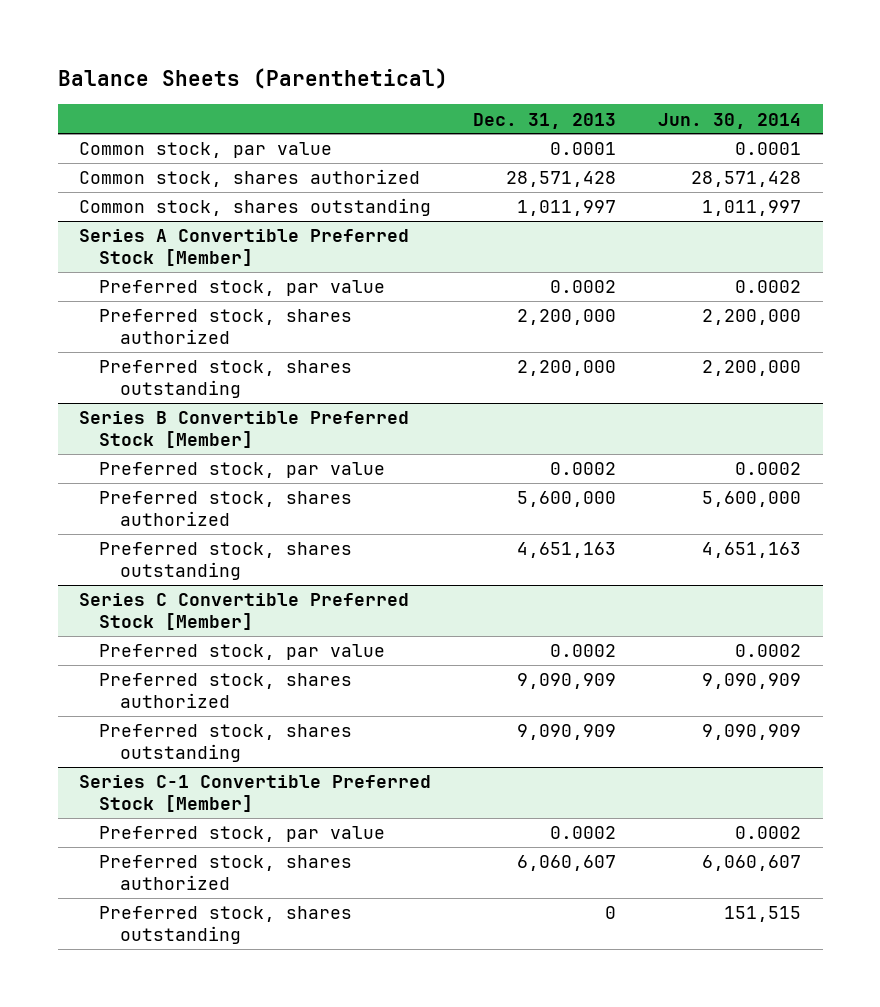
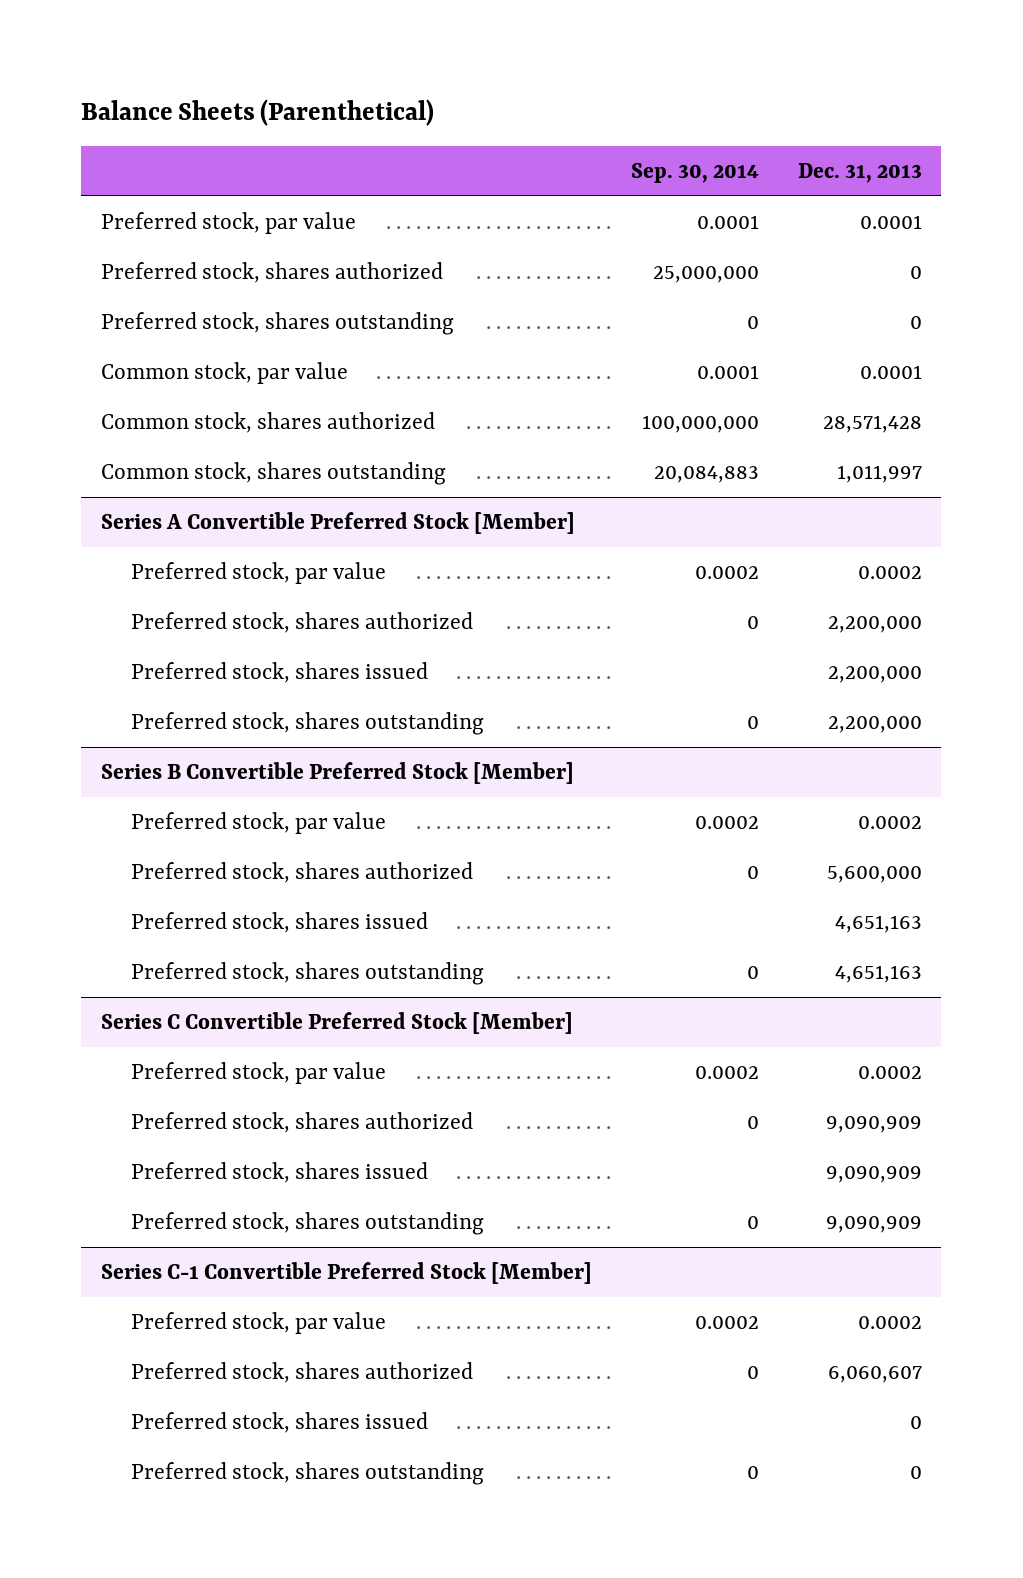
[658,112,802,129] Jun. 30, 2014 -> none
none -> [630,162,759,183] Sep. 30, 2014
none -> [100,212,356,235] Preferred stock, par value
none -> [100,262,443,284] Preferred stock, shares authorized
none -> [100,312,454,336] Preferred stock, shares outstanding
none -> [130,662,428,684] Preferred stock, shares issued
none -> [130,912,428,934] Preferred stock, shares issued
none -> [130,1162,428,1184] Preferred stock, shares issued
none -> [130,1412,428,1434] Preferred stock, shares issued

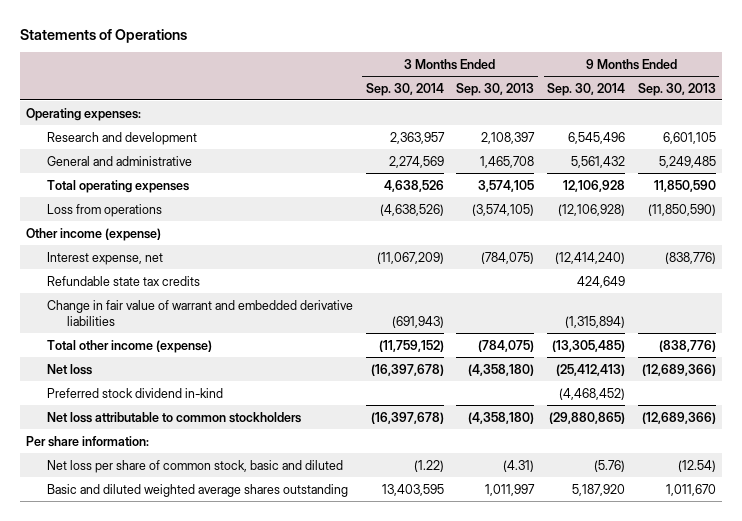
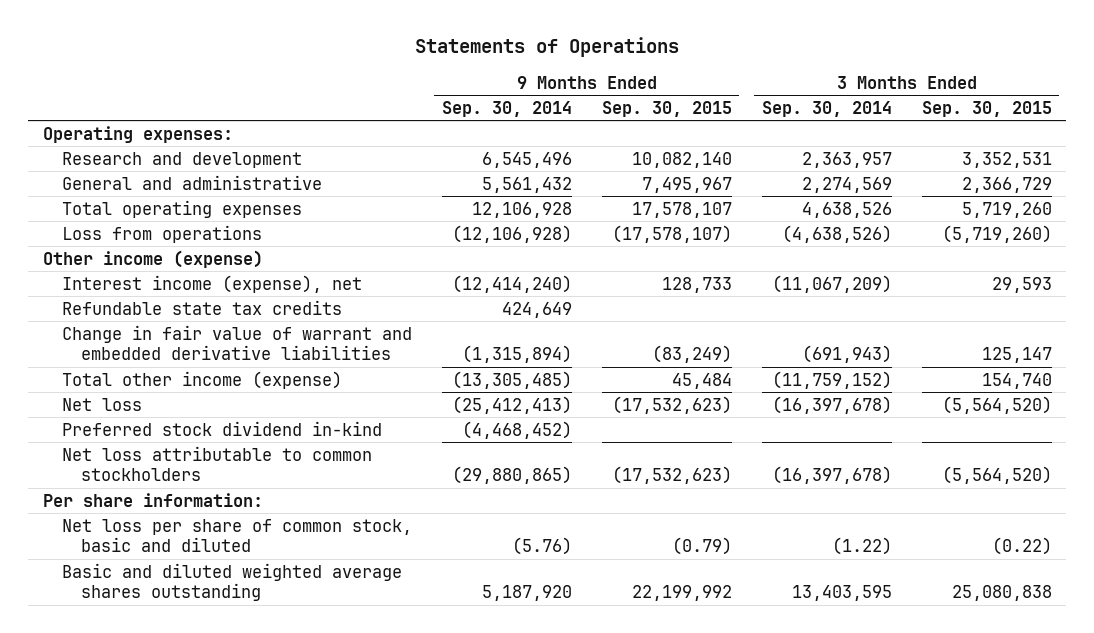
[456,82,535,96] Sep. 30, 2013 -> none
[638,82,717,96] Sep. 30, 2013 -> none
none -> [601,100,732,117] Sep. 30, 2015
none -> [921,100,1052,117] Sep. 30, 2015
[46,251,163,265] Interest expense, net -> [61,274,362,293] Interest income (expense), net

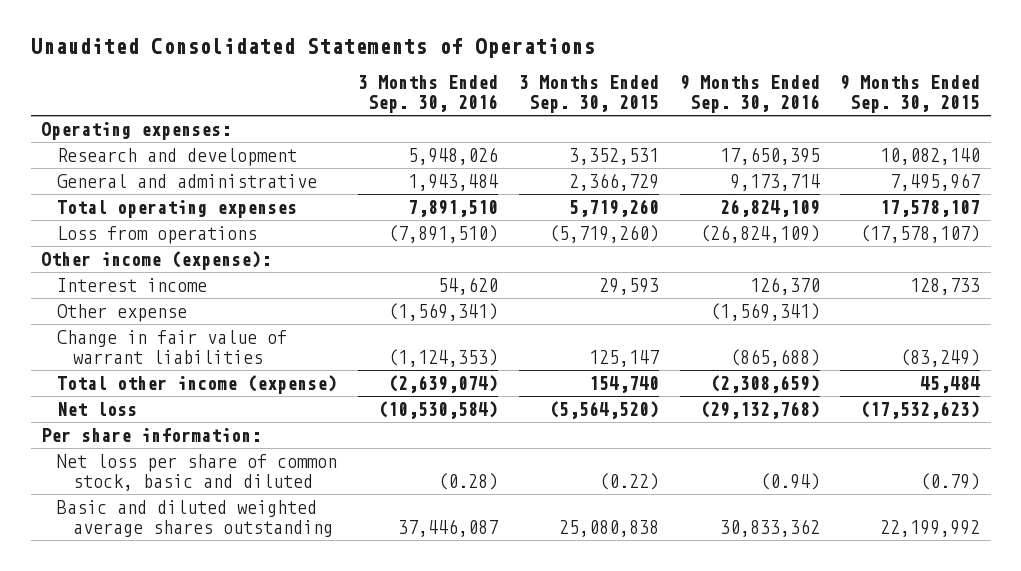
[415,37,680,58] Statements of Operations -> [30,37,595,58] Unaudited Consolidated Statements of Operations
[441,100,572,117] Sep. 30, 2014 -> none
[761,100,892,117] Sep. 30, 2014 -> none
none -> [357,75,498,113] 3 Months Ended Sep. 30, 2016
none -> [679,75,820,113] 9 Months Ended Sep. 30, 2016
[61,299,342,315] Refundable state tax credits -> none
[42,249,263,268] Other income (expense) -> [40,251,271,271] Other income (expense):
[61,274,362,293] Interest income (expense), net -> [56,278,207,293] Interest income
none -> [56,304,187,323] Other expense
[61,324,412,361] Change in fair value of warrant and embedded derivative liabilities -> [56,330,287,364] Change in fair value of warrant liabilities
[61,420,382,436] Preferred stock dividend in-kind -> none
[61,445,372,482] Net loss attributable to common stockholders -> none

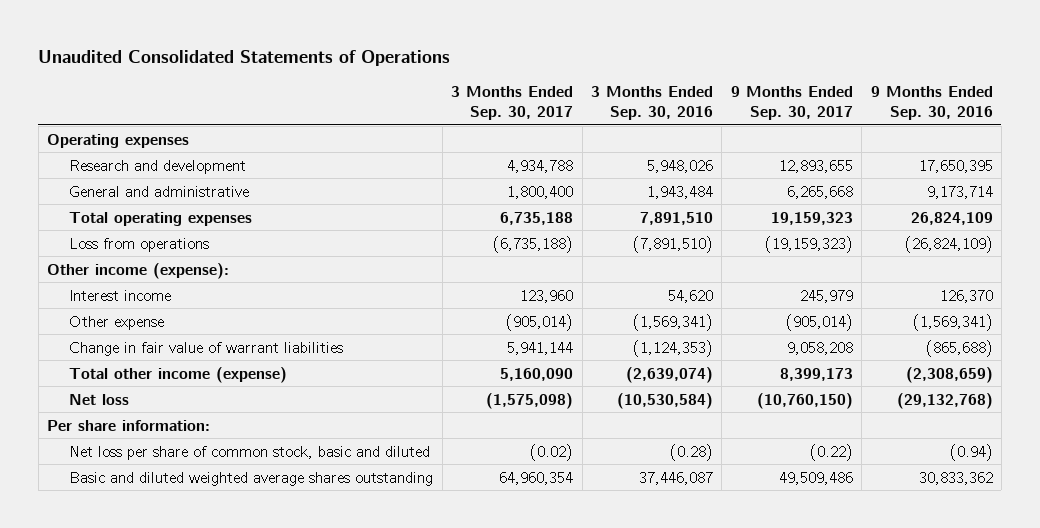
[518,75,659,113] 3 Months Ended Sep. 30, 2015 -> none
[840,75,981,113] 9 Months Ended Sep. 30, 2015 -> none
none -> [451,85,574,120] 3 Months Ended Sep. 30, 2017
none -> [730,85,853,120] 9 Months Ended Sep. 30, 2017
[40,122,231,141] Operating expenses: -> [47,133,190,148] Operating expenses

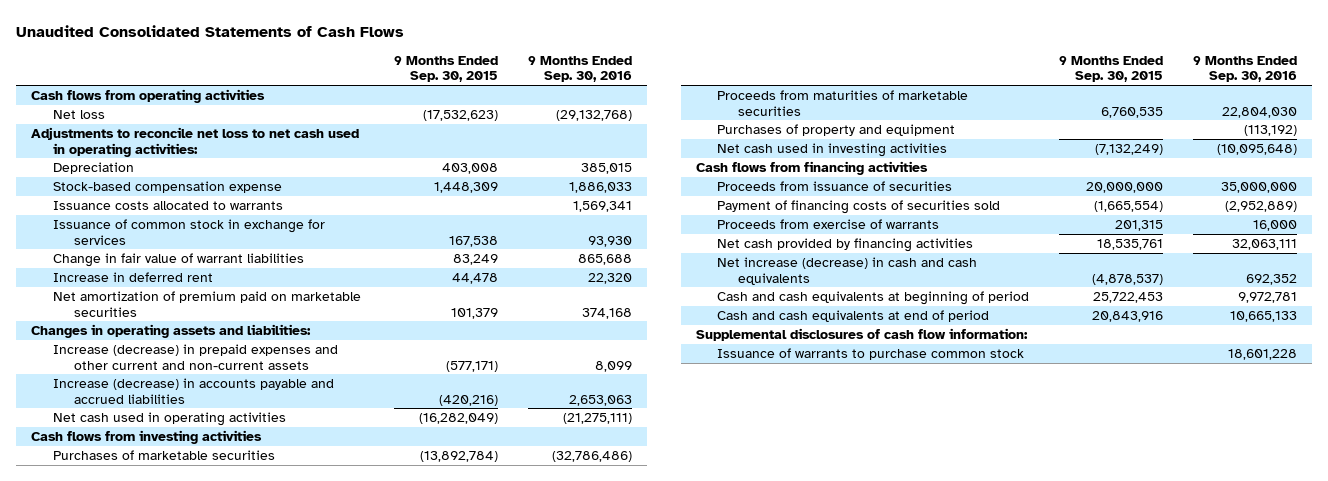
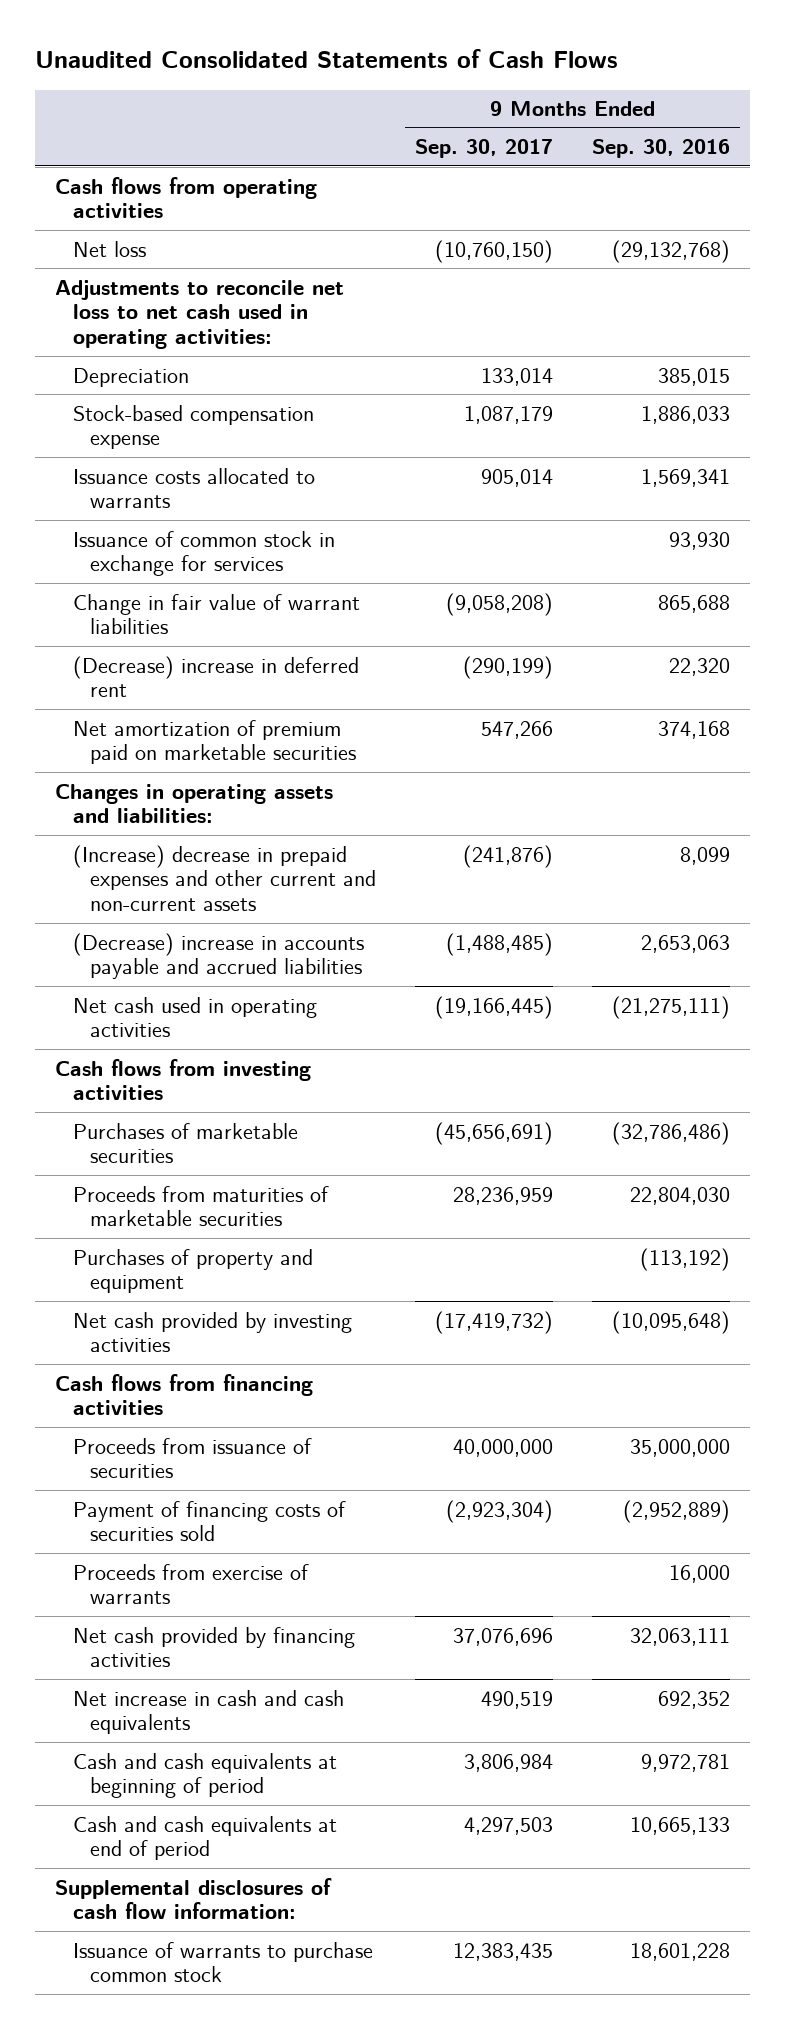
[394,55,499,83] 9 Months Ended Sep. 30, 2015 -> none
none -> [415,139,554,159] Sep. 30, 2017
[52,272,213,283] Increase in deferred rent -> [72,655,359,698] (Decrease) increase in deferred rent
[52,344,338,370] Increase (decrease) in prepaid expenses and other current and non-current assets -> [72,844,377,912] (Increase) decrease in prepaid expenses and other current and non-current assets
[52,378,334,404] Increase (decrease) in accounts payable and accrued liabilities -> [72,932,364,980] (Decrease) increase in accounts payable and accrued liabilities
[716,143,947,158] Net cash used in investing activities -> [72,1311,352,1353] Net cash provided by investing activities
[716,257,977,285] Net increase (decrease) in cash and cash equivalents -> [72,1689,344,1735] Net increase in cash and cash equivalents

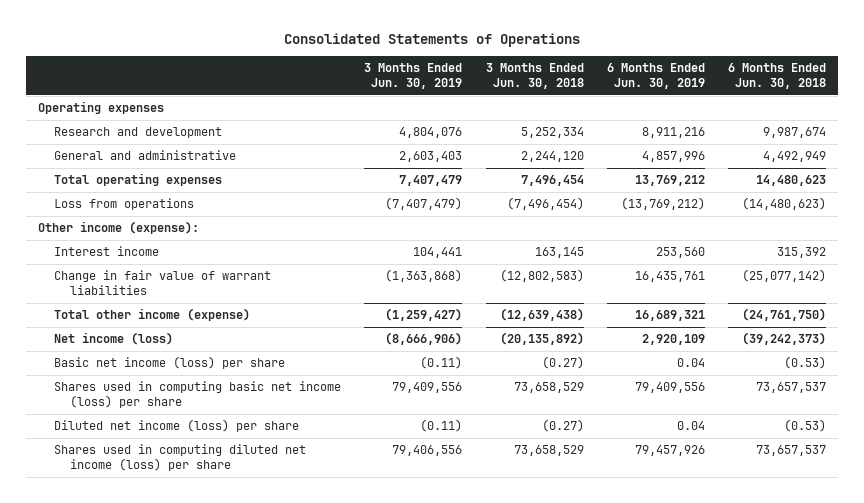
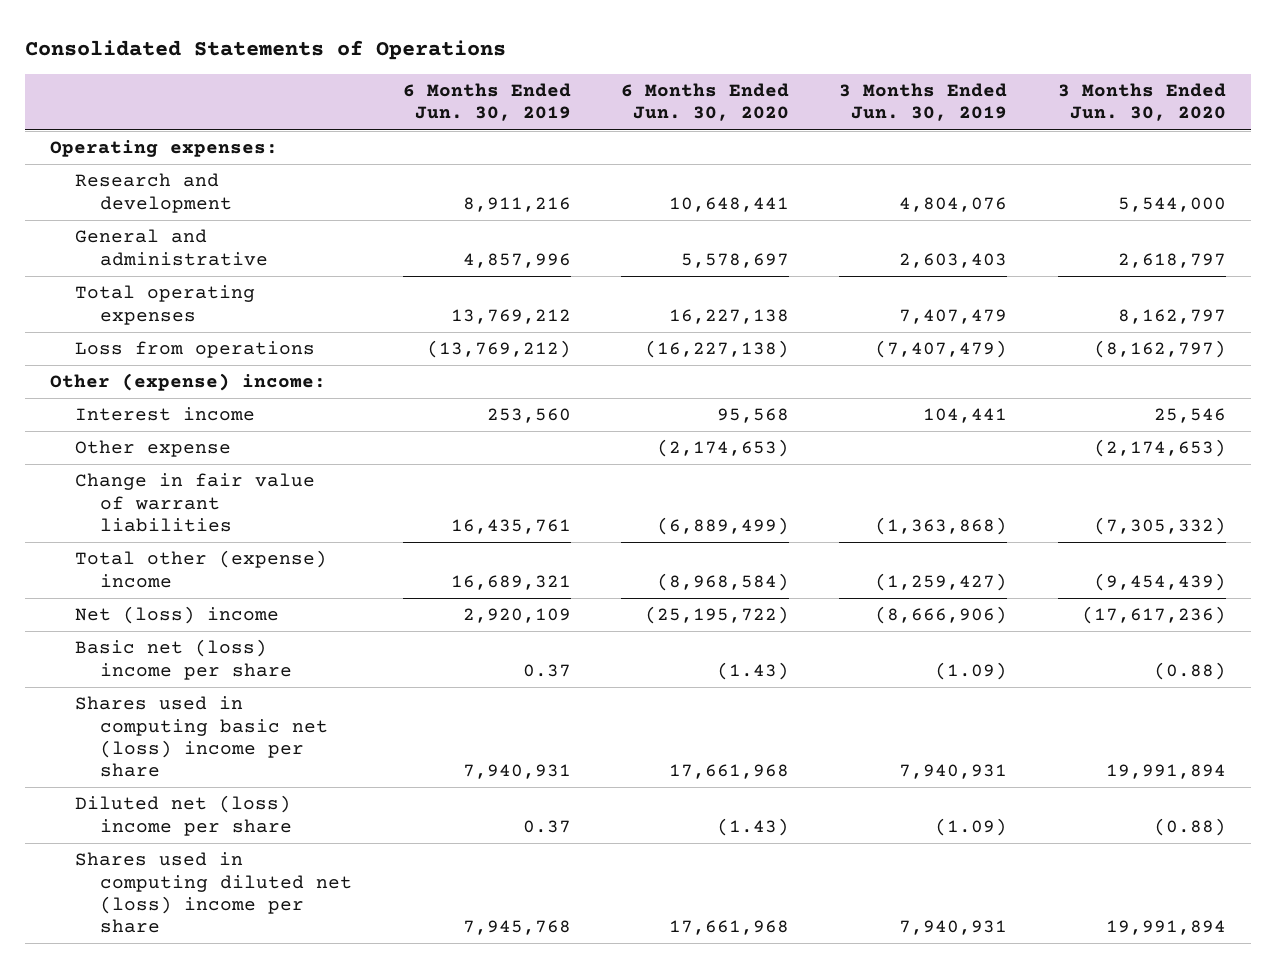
[485,63,584,90] 3 Months Ended Jun. 30, 2018 -> none
[728,63,827,90] 6 Months Ended Jun. 30, 2018 -> none
none -> [621,83,790,122] 6 Months Ended Jun. 30, 2020
none -> [1057,83,1226,122] 3 Months Ended Jun. 30, 2020
[37,101,164,115] Operating expenses -> [49,140,278,158] Operating expenses:
[37,221,199,235] Other income (expense): -> [49,373,326,392] Other (expense) income:
none -> [75,440,232,458] Other expense
[53,308,250,322] Total other income (expense) -> [75,550,328,588] Total other (expense) income
[53,332,173,346] Net income (loss) -> [75,606,280,625] Net (loss) income
[53,356,285,370] Basic net income (loss) per share -> [75,639,293,680] Basic net (loss) income per share
[420,356,463,370] (0.11) -> [935,661,1008,680] (1.09)
[677,358,706,368] 0.04 -> [522,663,571,677] 0.37
[53,381,341,409] Shares used in computing basic net income (loss) per share -> [75,696,329,778] Shares used in computing basic net (loss) income per share
[392,382,463,394] 79,409,556 -> [899,764,1008,780] 7,940,931
[635,382,706,394] 79,409,556 -> [462,764,571,780] 7,940,931
[53,419,299,433] Diluted net income (loss) per share -> [75,795,293,836] Diluted net (loss) income per share
[420,419,463,433] (0.11) -> [935,817,1008,836] (1.09)
[677,421,706,431] 0.04 -> [522,819,571,833] 0.37
[53,444,306,472] Shares used in computing diluted net income (loss) per share -> [75,852,353,934] Shares used in computing diluted net (loss) income per share
[392,445,463,457] 79,406,556 -> [899,920,1008,936] 7,940,931
[635,445,706,457] 79,457,926 -> [462,920,571,936] 7,945,768

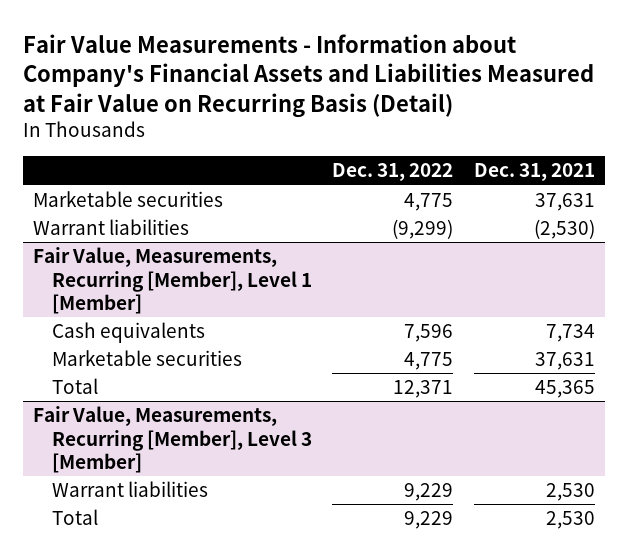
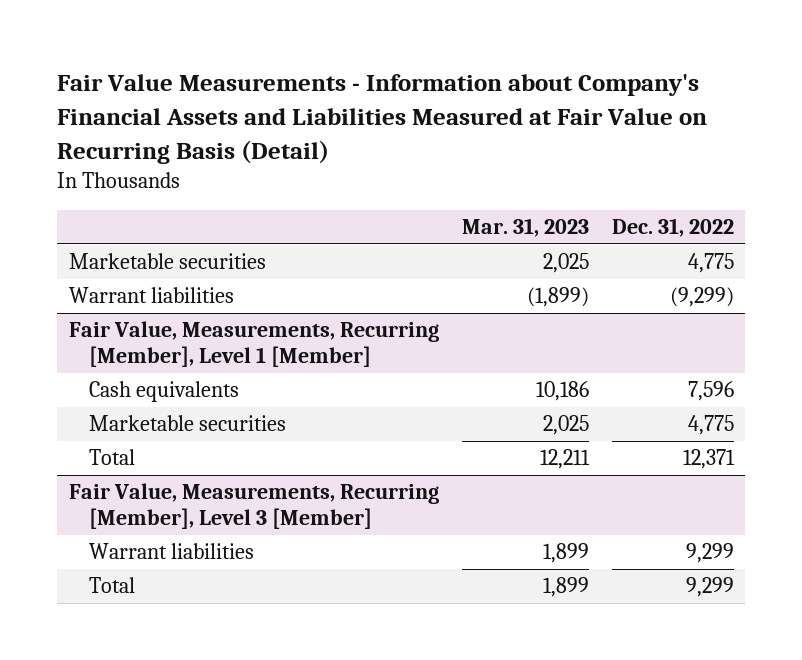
[473,163,595,182] Dec. 31, 2021 -> none
none -> [461,218,589,238] Mar. 31, 2023
[404,483,454,502] 9,229 -> [685,543,734,564] 9,299
[404,511,454,530] 9,229 -> [685,577,734,598] 9,299

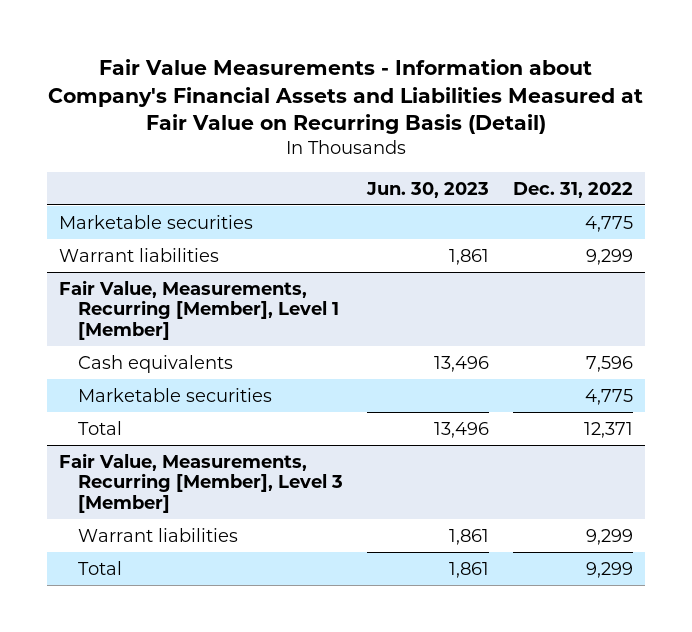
[461,218,589,238] Mar. 31, 2023 -> none
none -> [366,181,490,198] Jun. 30, 2023
[669,287,734,308] (9,299) -> [586,248,634,265] 9,299

